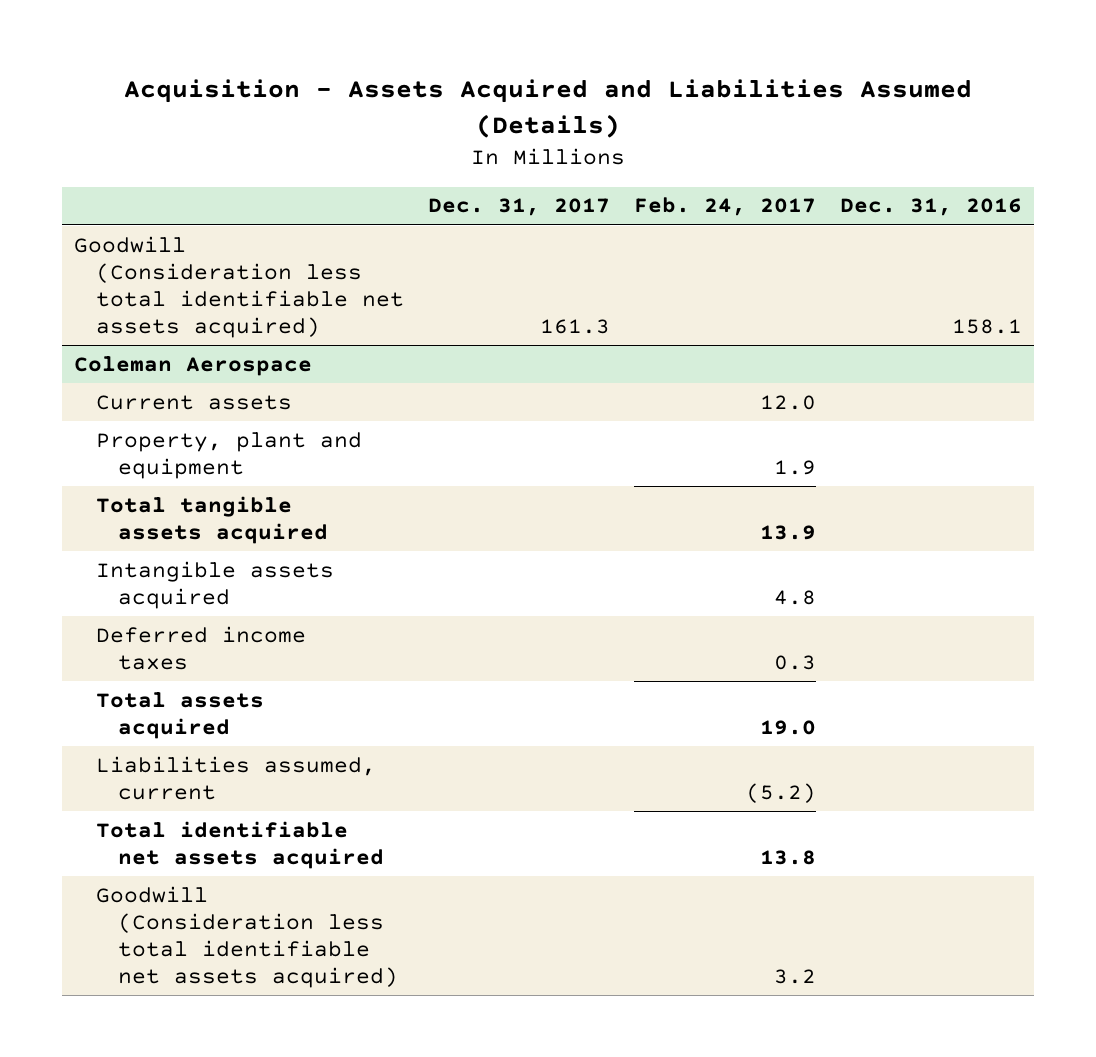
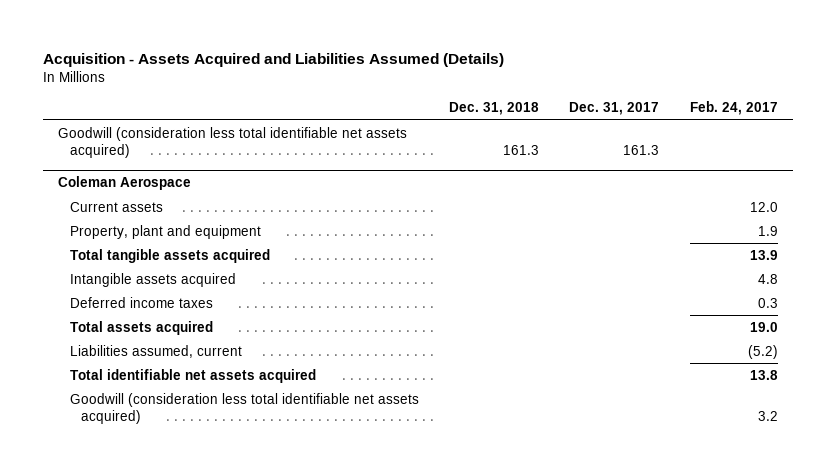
[839,198,1022,217] Dec. 31, 2016 -> none
none -> [449,102,540,116] Dec. 31, 2018
[73,235,404,339] Goodwill (Consideration less total identifiable net assets acquired) -> [58,126,408,158] Goodwill (consideration less total identifiable net assets acquired)
[95,885,399,989] Goodwill (Consideration less total identifiable net assets acquired) -> [69,392,419,424] Goodwill (consideration less total identifiable net assets acquired)

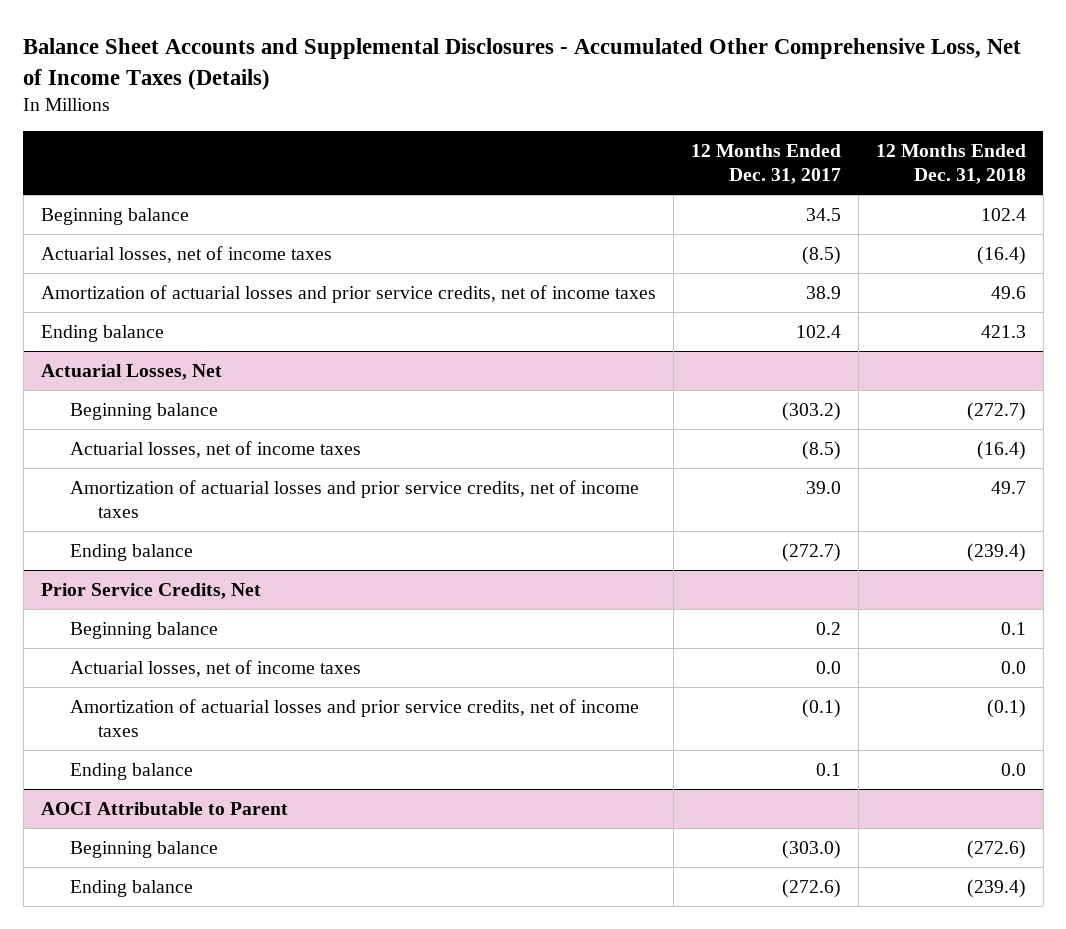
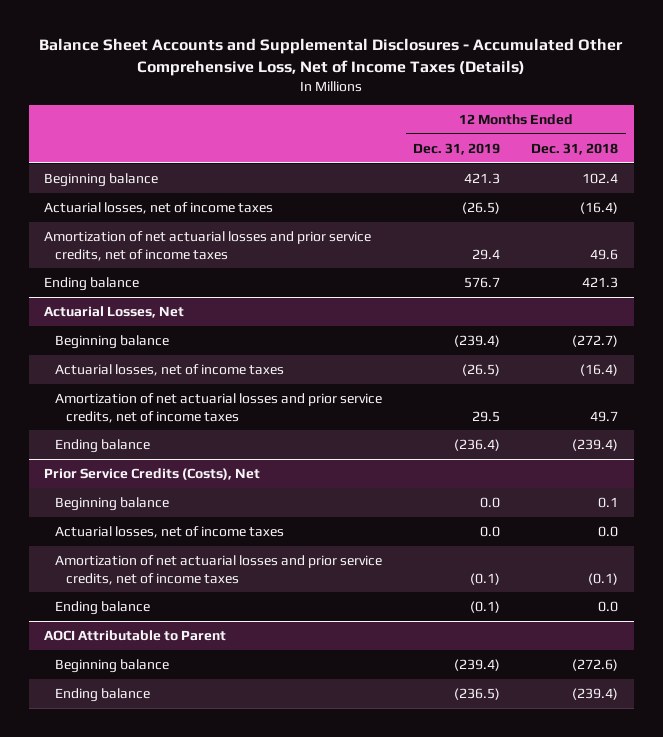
[690,143,841,185] 12 Months Ended Dec. 31, 2017 -> none
none -> [413,142,501,155] Dec. 31, 2019
[40,284,656,303] Amortization of actuarial losses and prior service credits, net of income taxes -> [44,230,372,261] Amortization of net actuarial losses and prior service credits, net of income taxes
[69,479,639,519] Amortization of actuarial losses and prior service credits, net of income taxes -> [55,392,383,423] Amortization of net actuarial losses and prior service credits, net of income taxes
[40,582,261,599] Prior Service Credits, Net -> [44,467,261,480] Prior Service Credits (Costs), Net
[69,698,639,738] Amortization of actuarial losses and prior service credits, net of income taxes -> [55,554,383,585] Amortization of net actuarial losses and prior service credits, net of income taxes

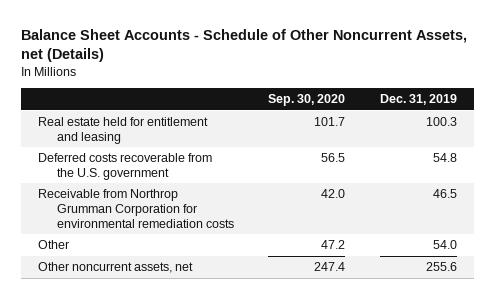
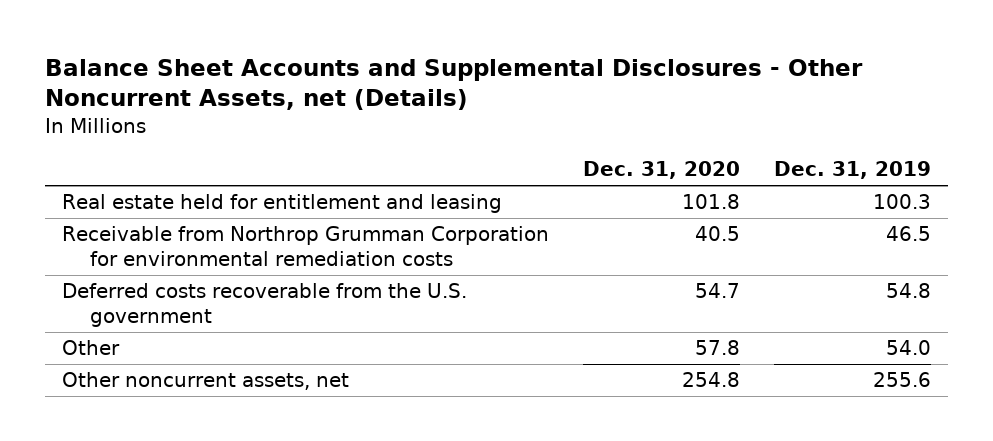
[20,28,467,63] Balance Sheet Accounts - Schedule of Other Noncurrent Assets, net (Details) -> [44,58,863,111] Balance Sheet Accounts and Supplemental Disclosures - Other Noncurrent Assets, net (Details)
[268,94,346,107] Sep. 30, 2020 -> none
none -> [582,161,740,180] Dec. 31, 2020
[37,153,212,180] Deferred costs recoverable from the U.S. government -> [61,283,467,328] Deferred costs recoverable from the U.S. government

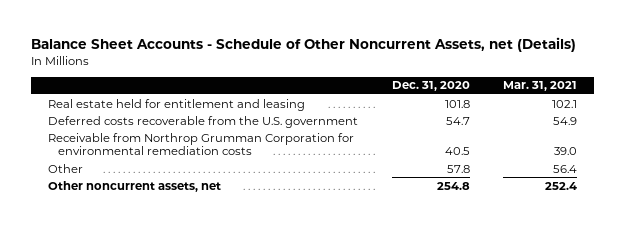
[44,58,863,111] Balance Sheet Accounts and Supplemental Disclosures - Other Noncurrent Assets, net (Details) -> [30,37,576,53] Balance Sheet Accounts - Schedule of Other Noncurrent Assets, net (Details)
[774,161,932,180] Dec. 31, 2019 -> none
none -> [503,81,578,92] Mar. 31, 2021
[61,226,549,267] Receivable from Northrop Grumman Corporation for environmental remediation costs -> [47,132,354,156] Receivable from Northrop Grumman Corporation for environmental remediation costs

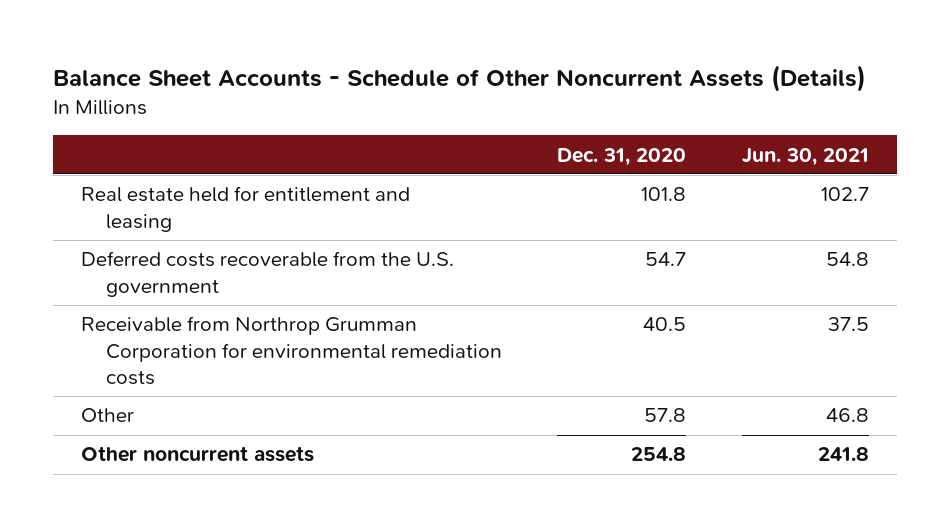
[30,37,576,53] Balance Sheet Accounts - Schedule of Other Noncurrent Assets, net (Details) -> [53,64,867,92] Balance Sheet Accounts - Schedule of Other Noncurrent Assets (Details)
[503,81,578,92] Mar. 31, 2021 -> none
none -> [741,147,869,166] Jun. 30, 2021
[47,180,221,192] Other noncurrent assets, net -> [81,446,315,463] Other noncurrent assets

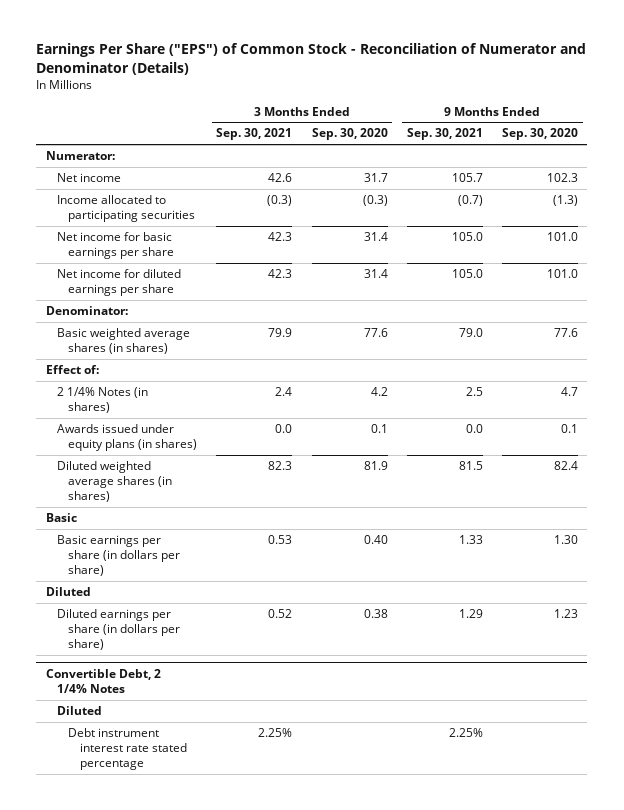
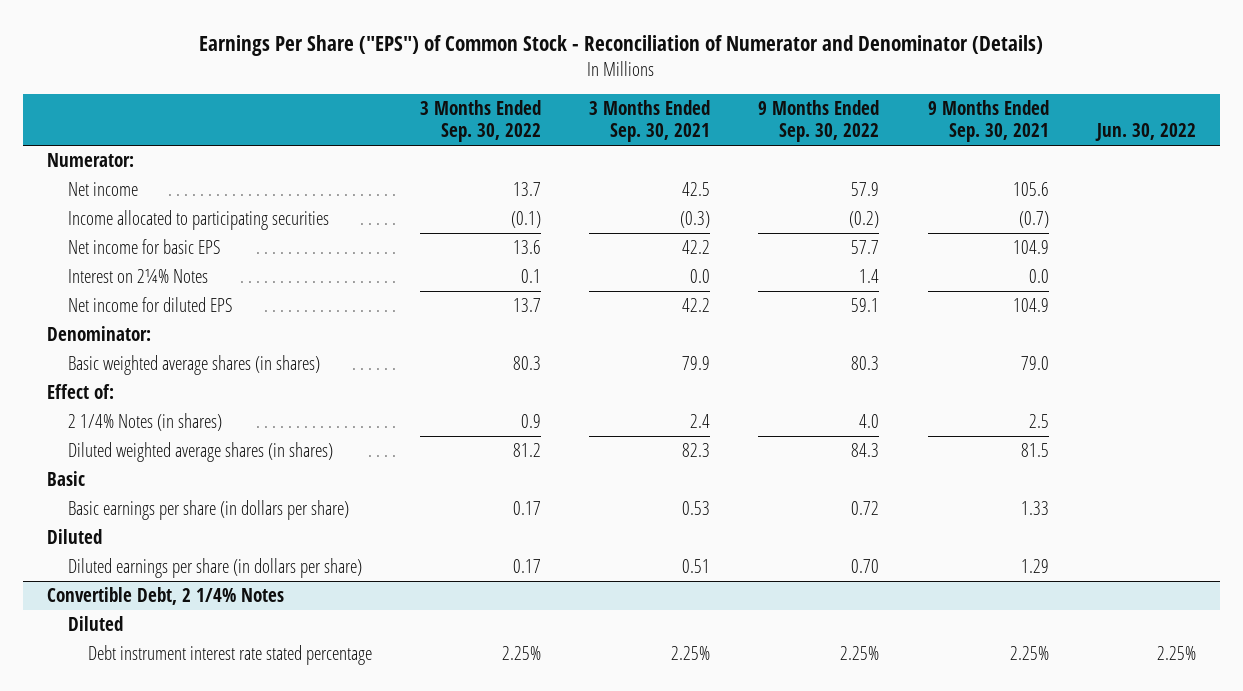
[311,128,388,141] Sep. 30, 2020 -> none
[501,128,578,141] Sep. 30, 2020 -> none
none -> [420,100,542,143] 3 Months Ended Sep. 30, 2022
none -> [758,100,880,143] 9 Months Ended Sep. 30, 2022
none -> [1094,123,1196,142] Jun. 30, 2022
[268,173,293,183] 42.6 -> [682,181,711,196] 42.5
[451,173,483,183] 105.7 -> [1012,181,1049,196] 105.6
[57,232,175,260] Net income for basic earnings per share -> [67,238,221,254] Net income for basic EPS
[268,232,293,242] 42.3 -> [682,239,711,254] 42.2
[451,232,483,242] 105.0 -> [1012,239,1049,254] 104.9
none -> [67,268,208,283] Interest on 2¼% Notes
[57,269,182,297] Net income for diluted earnings per share -> [67,296,233,312] Net income for diluted EPS
[268,269,293,279] 42.3 -> [682,297,711,312] 42.2
[451,269,483,279] 105.0 -> [1012,297,1049,312] 104.9
[57,424,198,452] Awards issued under equity plans (in shares) -> none
[268,609,293,619] 0.52 -> [682,558,711,573] 0.51

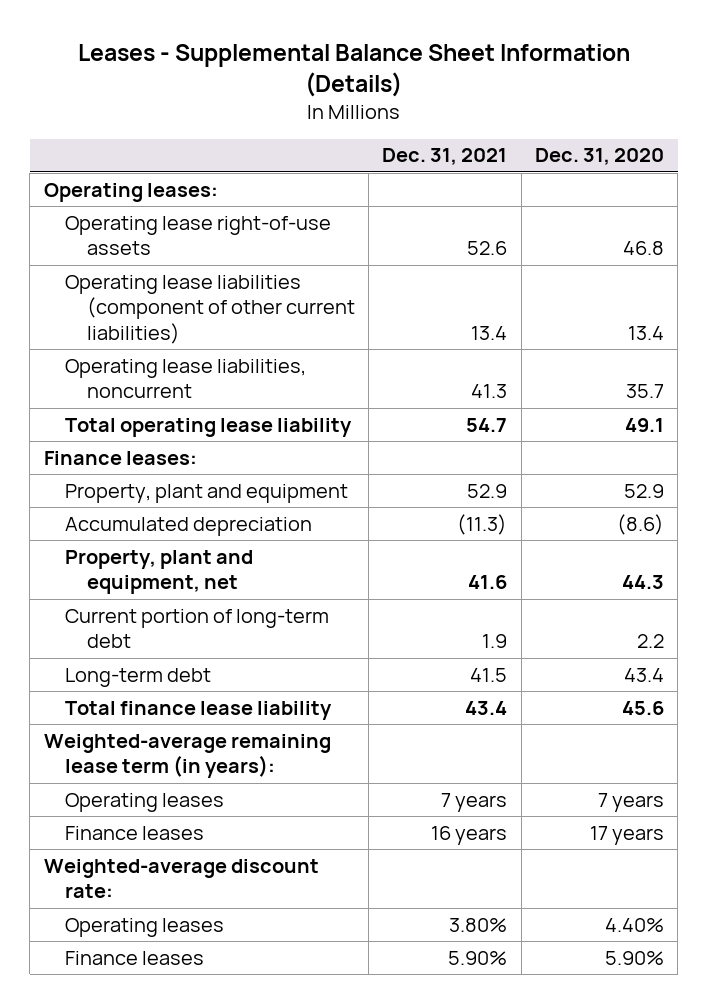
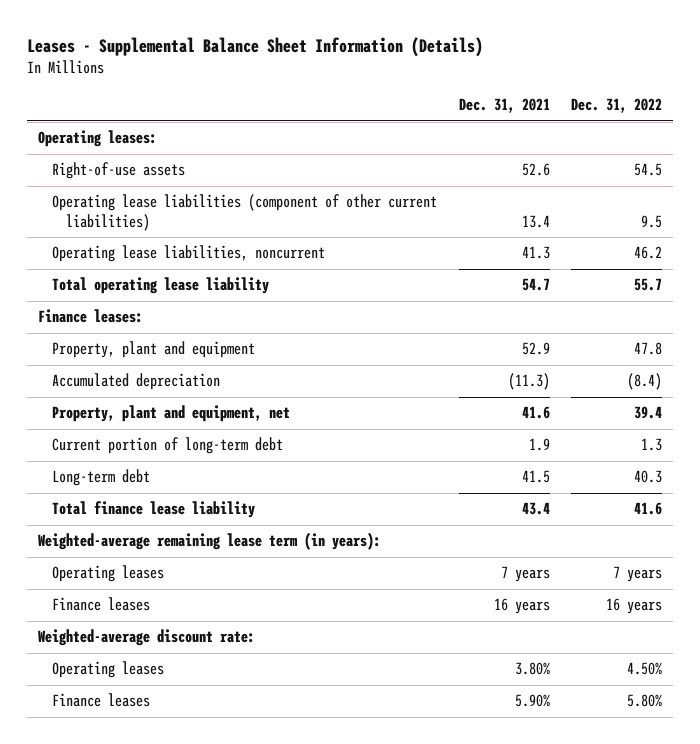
[535,148,665,166] Dec. 31, 2020 -> none
none -> [571,98,663,114] Dec. 31, 2022
[65,215,332,256] Operating lease right-of-use assets -> [52,162,186,180] Right-of-use assets

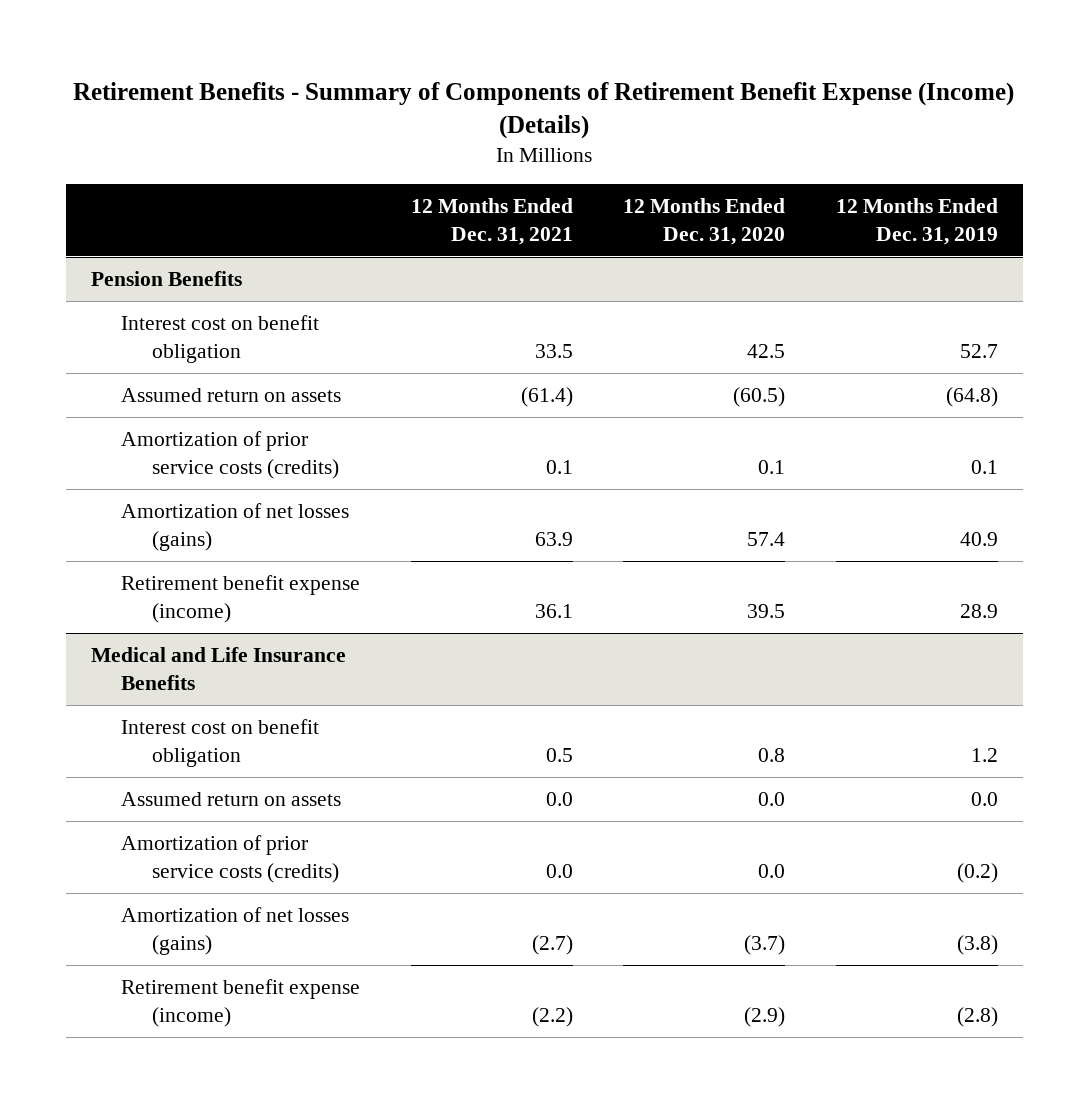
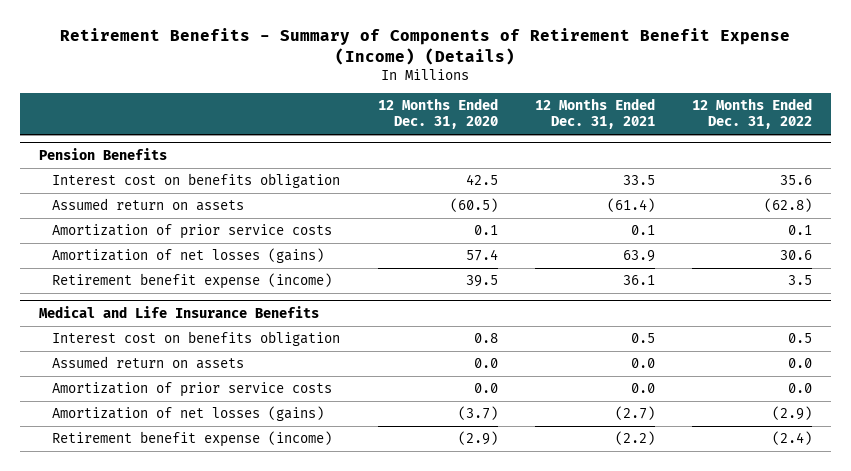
[835,198,998,245] 12 Months Ended Dec. 31, 2019 -> none
none -> [692,98,813,130] 12 Months Ended Dec. 31, 2022
[121,315,320,363] Interest cost on benefit obligation -> [52,173,341,189] Interest cost on benefits obligation
[121,431,339,479] Amortization of prior service costs (credits) -> [52,224,333,240] Amortization of prior service costs
[121,719,320,767] Interest cost on benefit obligation -> [52,331,341,347] Interest cost on benefits obligation
[121,835,339,883] Amortization of prior service costs (credits) -> [52,382,333,398] Amortization of prior service costs

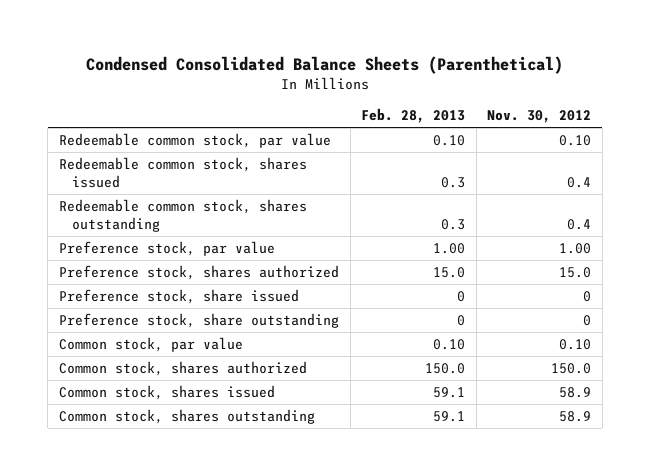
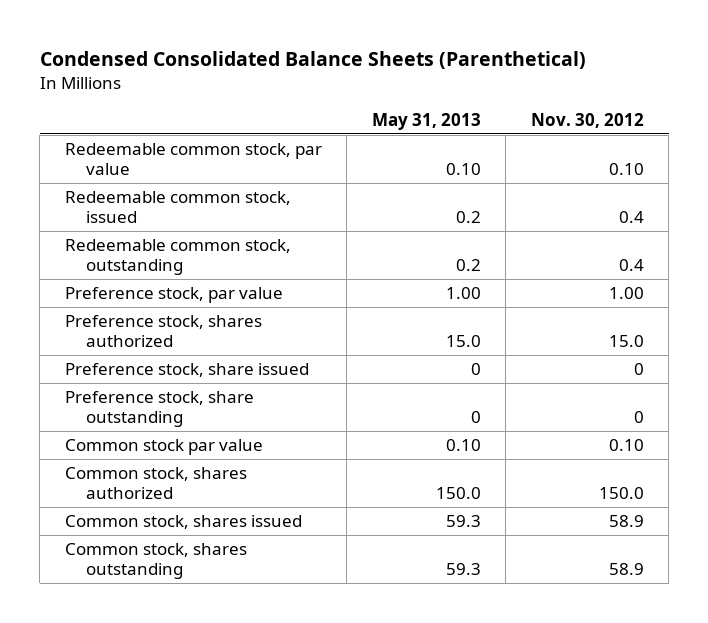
[361,108,466,124] Feb. 28, 2013 -> none
none -> [371,112,481,130] May 31, 2013
[58,156,307,189] Redeemable common stock, shares issued -> [64,191,291,224] Redeemable common stock, issued
[58,198,307,233] Redeemable common stock, shares outstanding -> [64,239,291,276] Redeemable common stock, outstanding
[58,336,243,352] Common stock, par value -> [64,439,263,456] Common stock par value

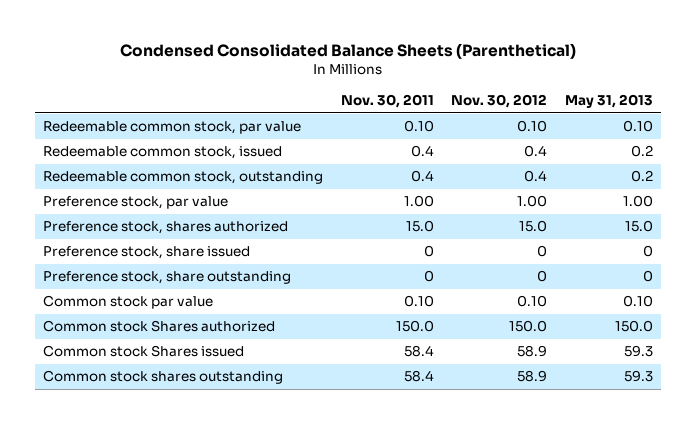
none -> [340,94,434,109] Nov. 30, 2011
[64,467,247,500] Common stock, shares authorized -> [43,320,276,333] Common stock Shares authorized
[64,515,302,530] Common stock, shares issued -> [43,345,245,358] Common stock Shares issued
[64,543,247,580] Common stock, shares outstanding -> [43,370,284,385] Common stock shares outstanding

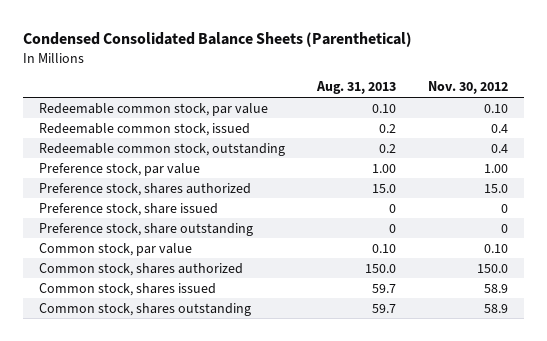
[340,94,434,109] Nov. 30, 2011 -> none
[564,94,653,109] May 31, 2013 -> none
none -> [315,81,396,95] Aug. 31, 2013
[43,295,214,310] Common stock par value -> [38,242,192,256] Common stock, par value
[43,320,276,333] Common stock Shares authorized -> [38,262,243,276] Common stock, shares authorized
[43,345,245,358] Common stock Shares issued -> [38,282,216,296] Common stock, shares issued
[43,370,284,385] Common stock shares outstanding -> [38,302,251,316] Common stock, shares outstanding

